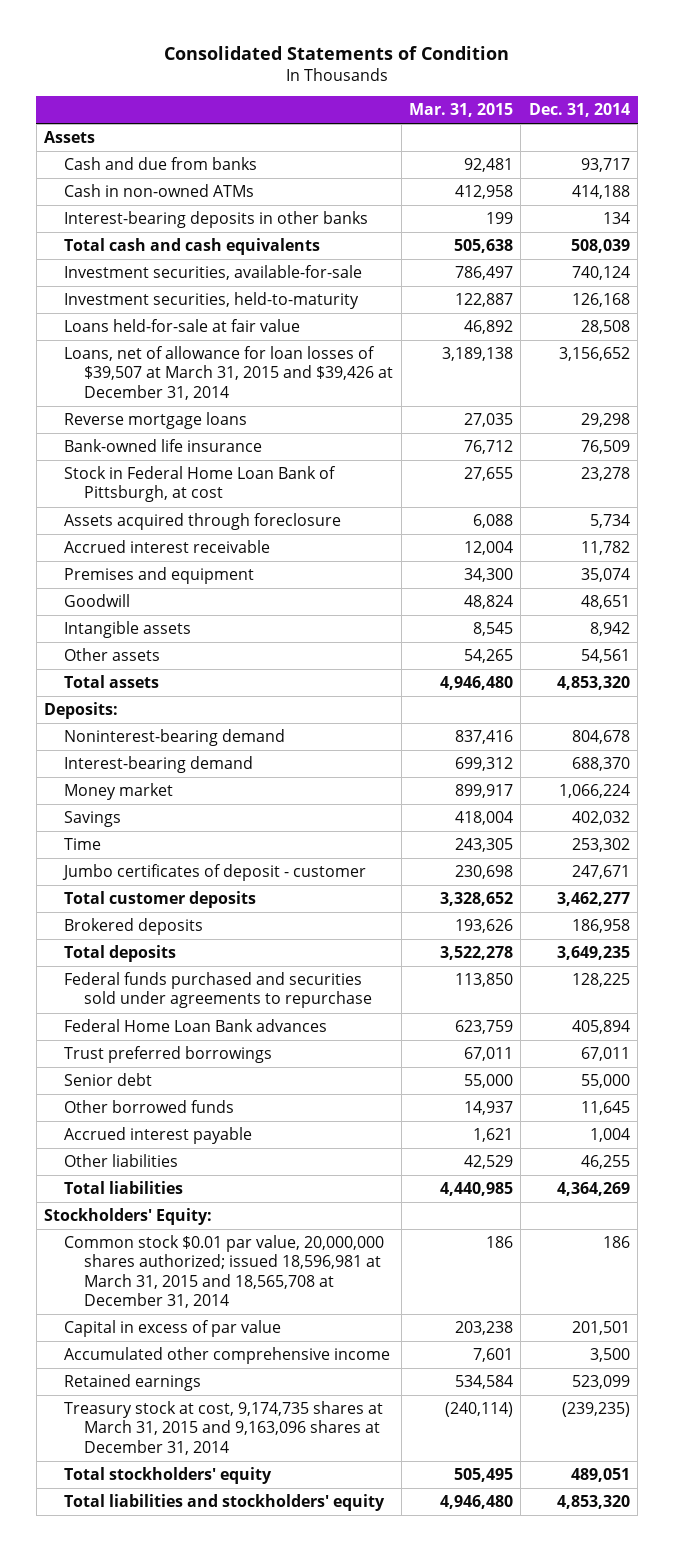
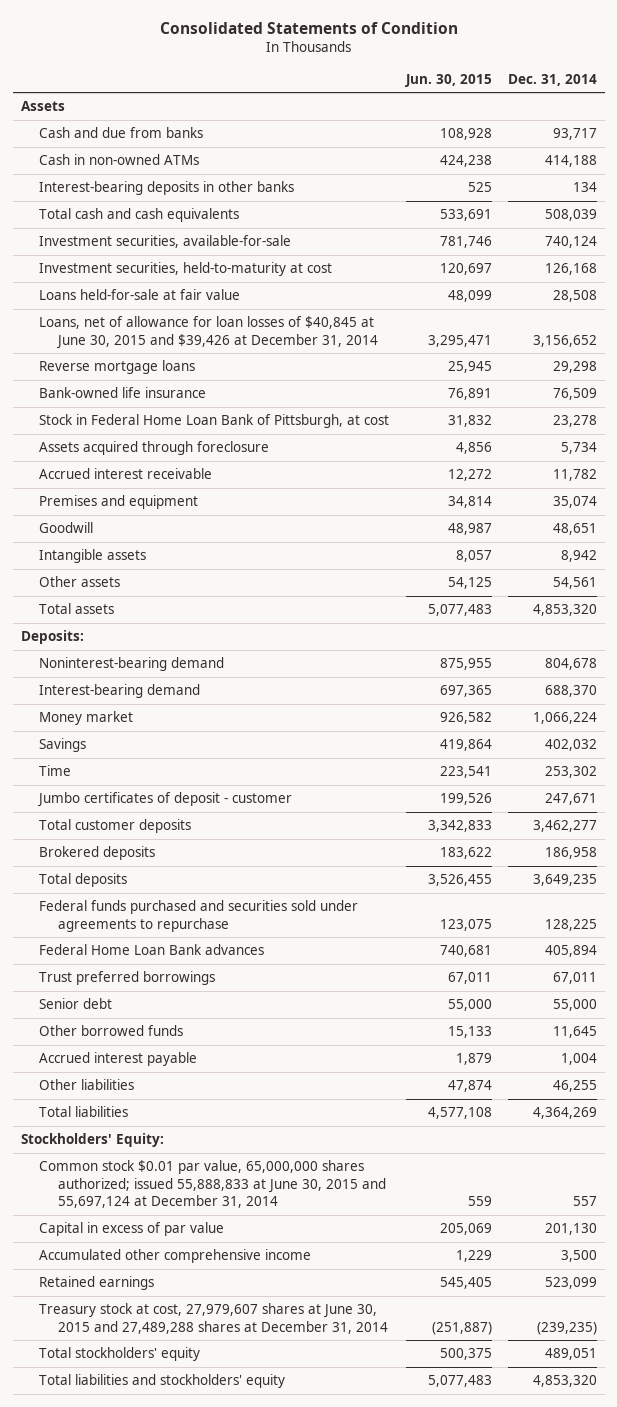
[409,103,514,118] Mar. 31, 2015 -> none
none -> [404,73,492,87] Jun. 30, 2015
[64,292,360,310] Investment securities, held-to-maturity -> [39,262,333,277] Investment securities, held-to-maturity at cost
[64,346,394,400] Loans, net of allowance for loan losses of $39,507 at March 31, 2015 and $39,426 at December 31, 2014 -> [39,316,379,349] Loans, net of allowance for loan losses of $40,845 at June 30, 2015 and $39,426 at December 31, 2014
[64,1235,385,1309] Common stock $0.01 par value, 20,000,000 shares authorized; issued 18,596,981 at March 31, 2015 and 18,565,708 at December 31, 2014 -> [39,1160,387,1209] Common stock $0.01 par value, 65,000,000 shares authorized; issued 55,888,833 at June 30, 2015 and 55,697,124 at December 31, 2014
[602,1236,630,1249] 186 -> [572,1196,597,1207] 557
[571,1321,630,1336] 201,501 -> [544,1223,597,1236] 201,130
[64,1401,384,1455] Treasury stock at cost, 9,174,735 shares at March 31, 2015 and 9,163,096 shares at December 31, 2014 -> [39,1303,389,1334] Treasury stock at cost, 27,979,607 shares at June 30, 2015 and 27,489,288 shares at December 31, 2014

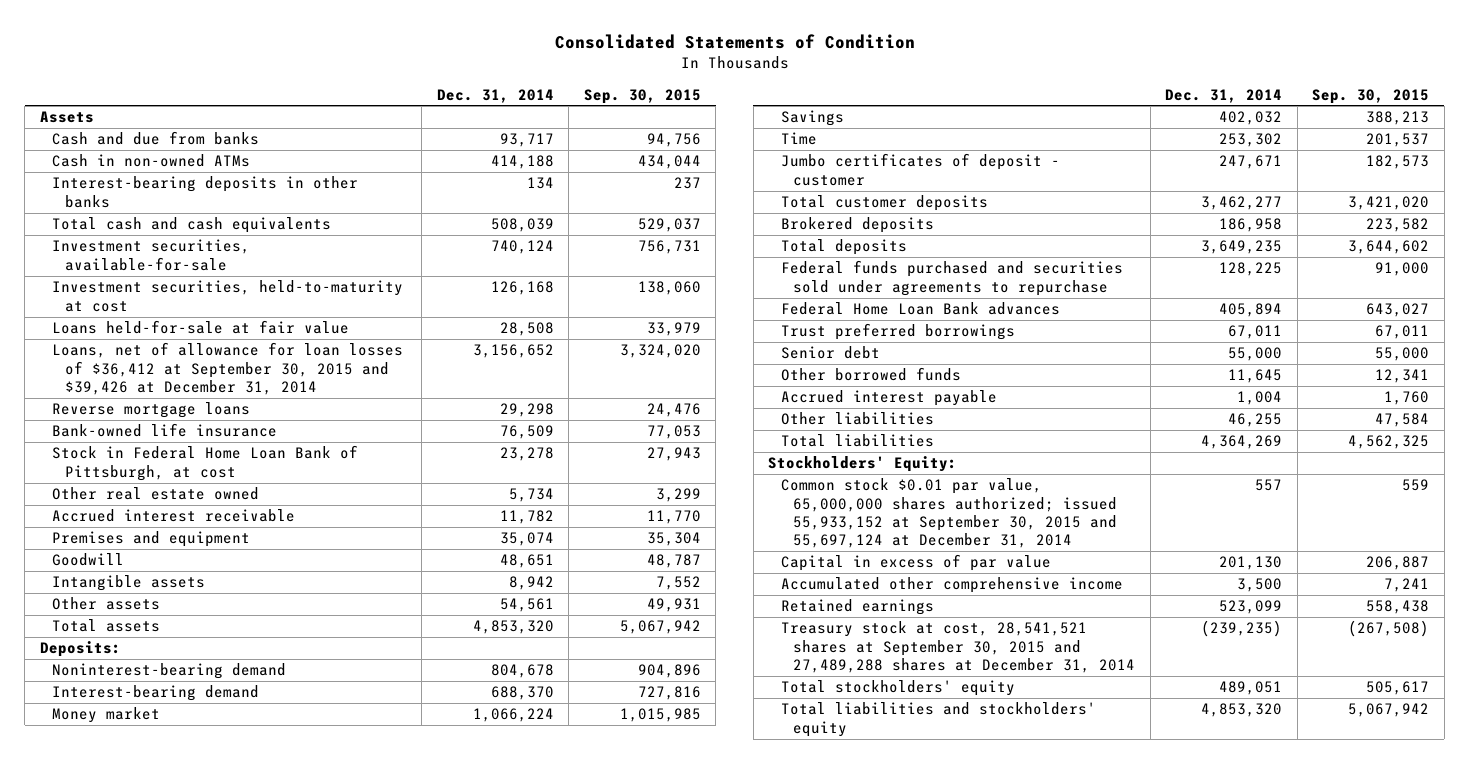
[404,73,492,87] Jun. 30, 2015 -> none
none -> [583,88,701,104] Sep. 30, 2015
[39,316,379,349] Loans, net of allowance for loan losses of $40,845 at June 30, 2015 and $39,426 at December 31, 2014 -> [52,342,404,396] Loans, net of allowance for loan losses of $36,412 at September 30, 2015 and $39,426 at December 31, 2014
[39,441,270,456] Assets acquired through foreclosure -> [52,487,260,501] Other real estate owned
[39,1160,387,1209] Common stock $0.01 par value, 65,000,000 shares authorized; issued 55,888,833 at June 30, 2015 and 55,697,124 at December 31, 2014 -> [780,478,1118,549] Common stock $0.01 par value, 65,000,000 shares authorized; issued 55,933,152 at September 30, 2015 and 55,697,124 at December 31, 2014
[39,1303,389,1334] Treasury stock at cost, 27,979,607 shares at June 30, 2015 and 27,489,288 shares at December 31, 2014 -> [780,621,1136,674] Treasury stock at cost, 28,541,521 shares at September 30, 2015 and 27,489,288 shares at December 31, 2014

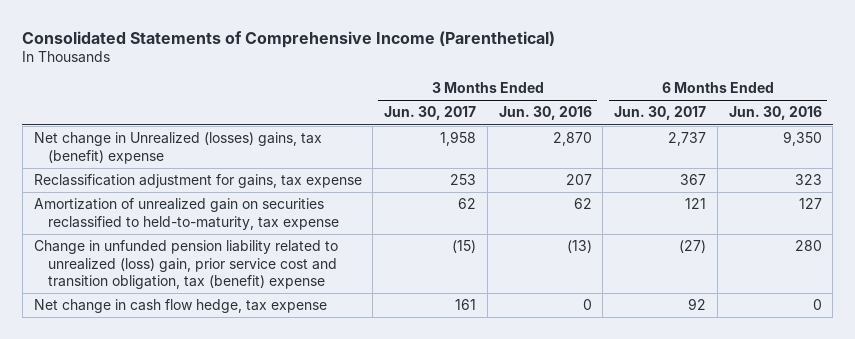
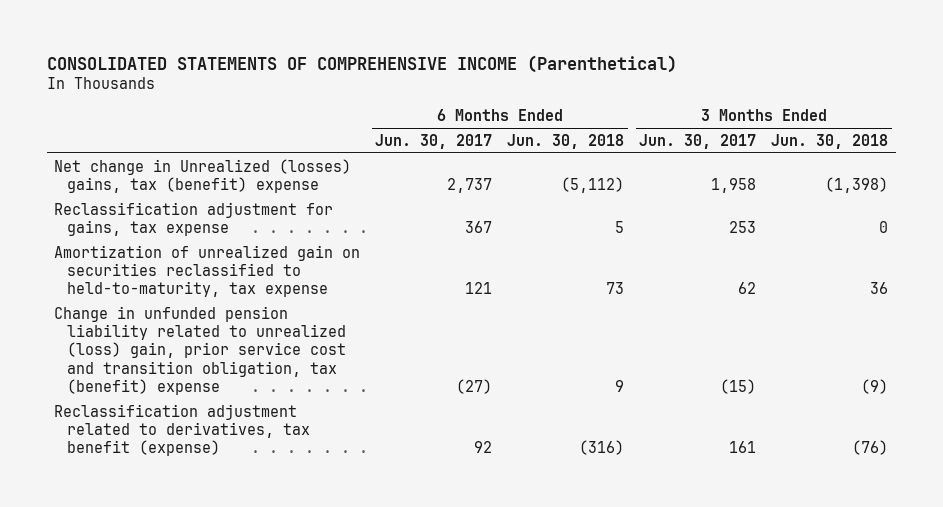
[22,30,556,48] Consolidated Statements of Comprehensive Income (Parenthetical) -> [46,54,677,73] CONSOLIDATED STATEMENTS OF COMPREHENSIVE INCOME (Parenthetical)
[498,106,592,121] Jun. 30, 2016 -> none
[728,106,822,121] Jun. 30, 2016 -> none
none -> [507,133,625,149] Jun. 30, 2018
none -> [771,133,889,149] Jun. 30, 2018
[33,299,327,314] Net change in cash flow hedge, tax expense -> [54,403,311,457] Reclassification adjustment related to derivatives, tax benefit (expense)

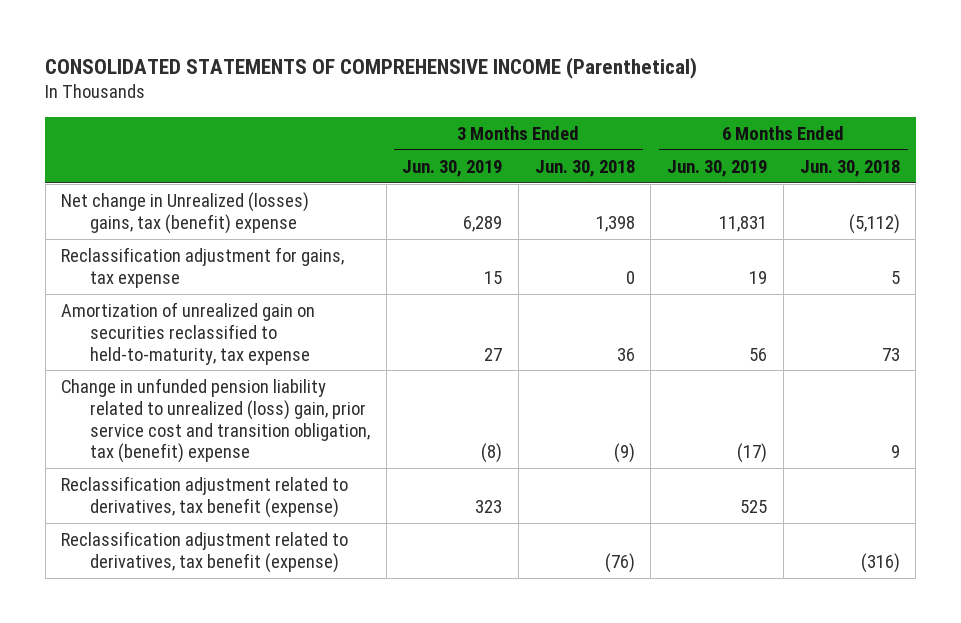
[375,133,493,149] Jun. 30, 2017 -> none
[639,133,757,149] Jun. 30, 2017 -> none
none -> [402,159,503,177] Jun. 30, 2019
none -> [667,159,768,177] Jun. 30, 2019
[825,176,889,193] (1,398) -> [595,215,635,232] 1,398
none -> [61,475,349,518] Reclassification adjustment related to derivatives, tax benefit (expense)

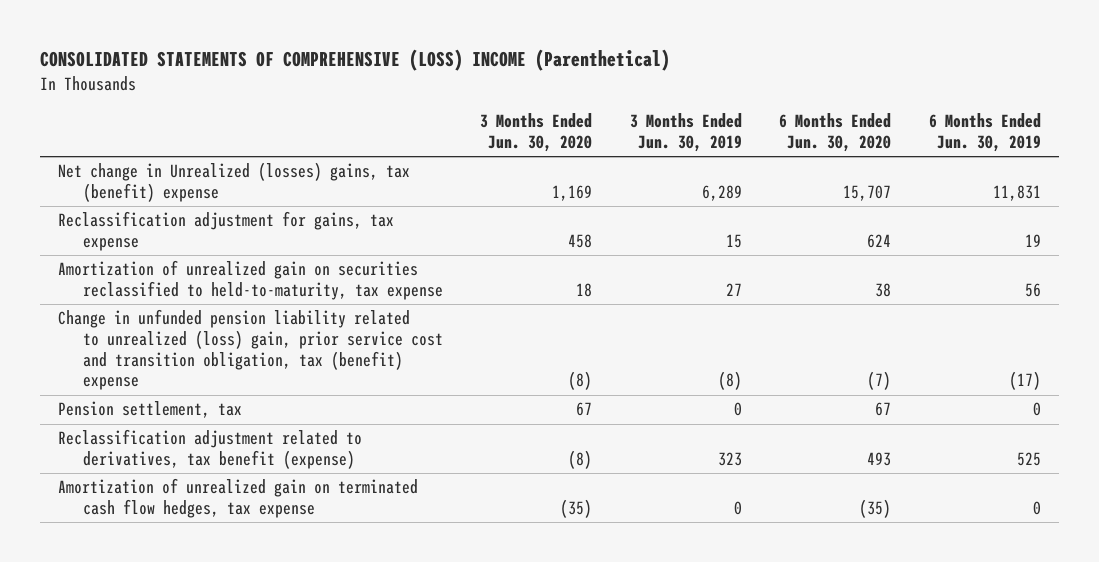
[45,56,698,79] CONSOLIDATED STATEMENTS OF COMPREHENSIVE INCOME (Parenthetical) -> [39,49,670,72] CONSOLIDATED STATEMENTS OF COMPREHENSIVE (LOSS) INCOME (Parenthetical)
[534,159,635,177] Jun. 30, 2018 -> none
[799,159,900,177] Jun. 30, 2018 -> none
none -> [480,113,593,152] 3 Months Ended Jun. 30, 2020
none -> [779,113,892,152] 6 Months Ended Jun. 30, 2020
none -> [58,401,243,419] Pension settlement, tax
[61,530,349,573] Reclassification adjustment related to derivatives, tax benefit (expense) -> none
none -> [58,478,419,519] Amortization of unrealized gain on terminated cash flow hedges, tax expense

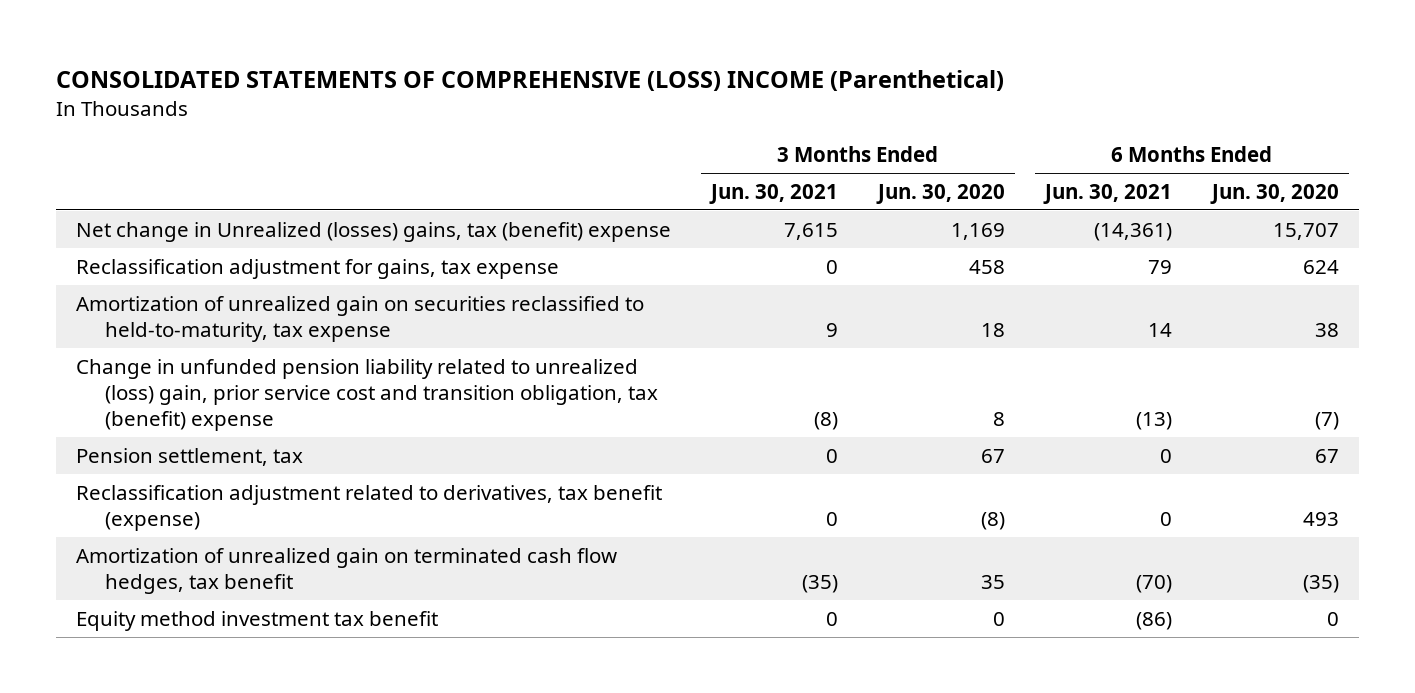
[629,113,742,152] 3 Months Ended Jun. 30, 2019 -> none
[928,113,1041,152] 6 Months Ended Jun. 30, 2019 -> none
none -> [708,183,838,204] Jun. 30, 2021
none -> [1042,183,1172,204] Jun. 30, 2021
[568,371,593,391] (8) -> [992,412,1005,427] 8
[58,478,419,519] Amortization of unrealized gain on terminated cash flow hedges, tax expense -> [75,547,617,595] Amortization of unrealized gain on terminated cash flow hedges, tax benefit
[560,499,593,519] (35) -> [980,575,1005,590] 35
none -> [75,610,438,631] Equity method investment tax benefit

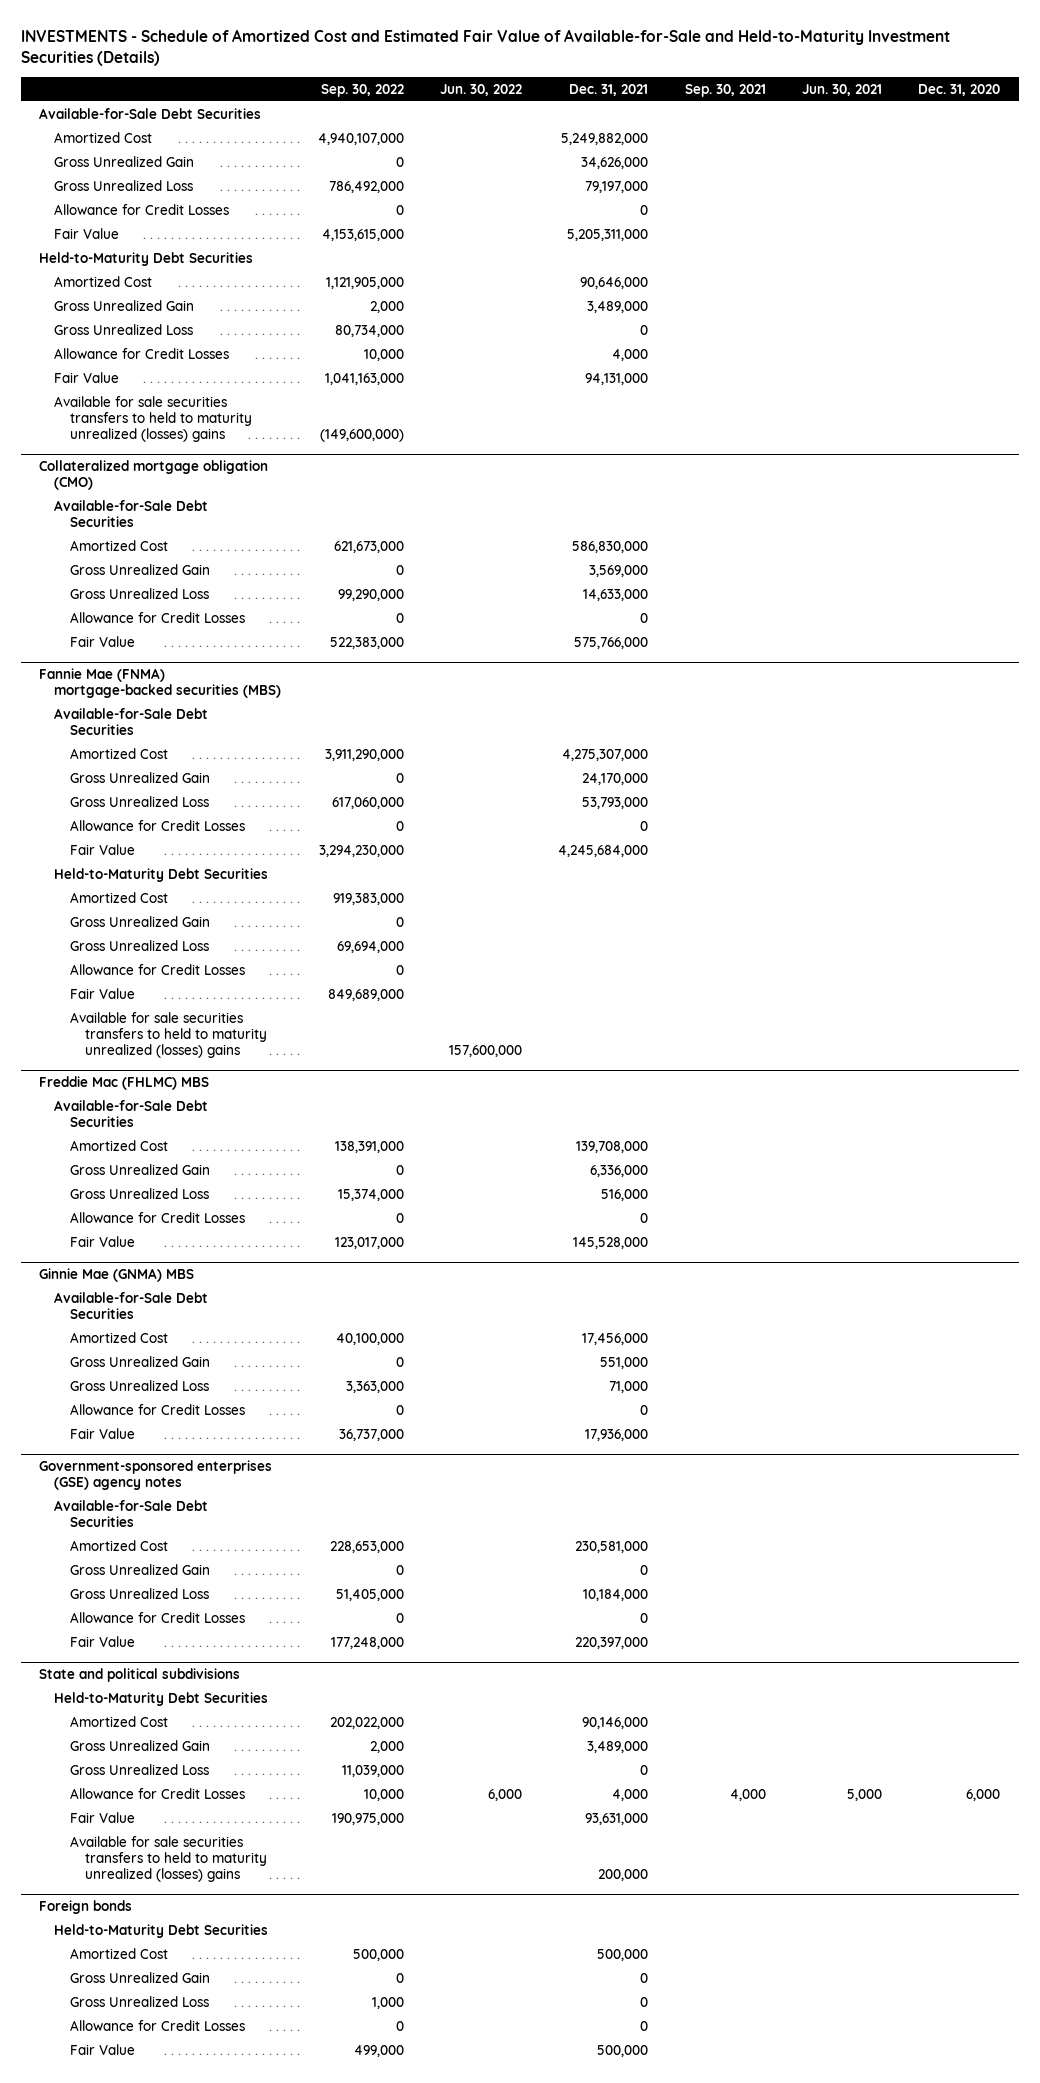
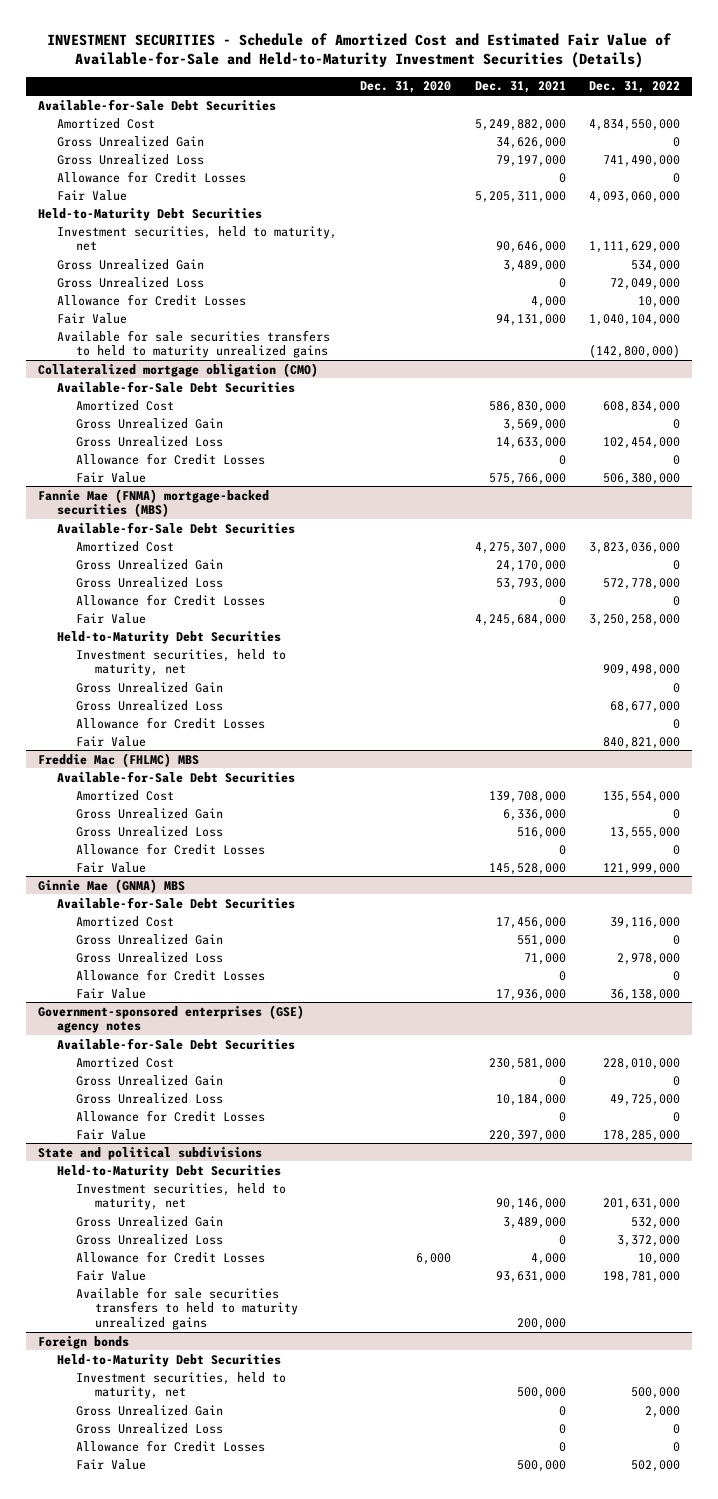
[21,29,951,67] INVESTMENTS - Schedule of Amortized Cost and Estimated Fair Value of Available-for-Sale and Held-to-Maturity Investment Securities (Details) -> [46,33,672,69] INVESTMENT SECURITIES - Schedule of Amortized Cost and Estimated Fair Value of Available-for-Sale and Held-to-Maturity Investment Securities (Details)
[320,83,404,97] Sep. 30, 2022 -> none
[440,83,523,96] Jun. 30, 2022 -> none
[684,83,766,97] Sep. 30, 2021 -> none
[802,83,883,96] Jun. 30, 2021 -> none
none -> [589,81,681,94] Dec. 31, 2022
[54,275,153,287] Amortized Cost -> [56,225,337,252] Investment securities, held to maturity, net
[54,395,252,443] Available for sale securities transfers to held to maturity unrealized (losses) gains -> [56,329,330,359] Available for sale securities transfers to held to maturity unrealized gains
[69,891,168,903] Amortized Cost -> [75,648,286,677] Investment securities, held to maturity, net
[69,1011,268,1059] Available for sale securities transfers to held to maturity unrealized (losses) gains -> none
[69,1715,168,1727] Amortized Cost -> [75,1182,286,1211] Investment securities, held to maturity, net
[69,1835,268,1883] Available for sale securities transfers to held to maturity unrealized (losses) gains -> [75,1286,298,1330] Available for sale securities transfers to held to maturity unrealized gains
[69,1947,168,1959] Amortized Cost -> [75,1371,286,1400] Investment securities, held to maturity, net

